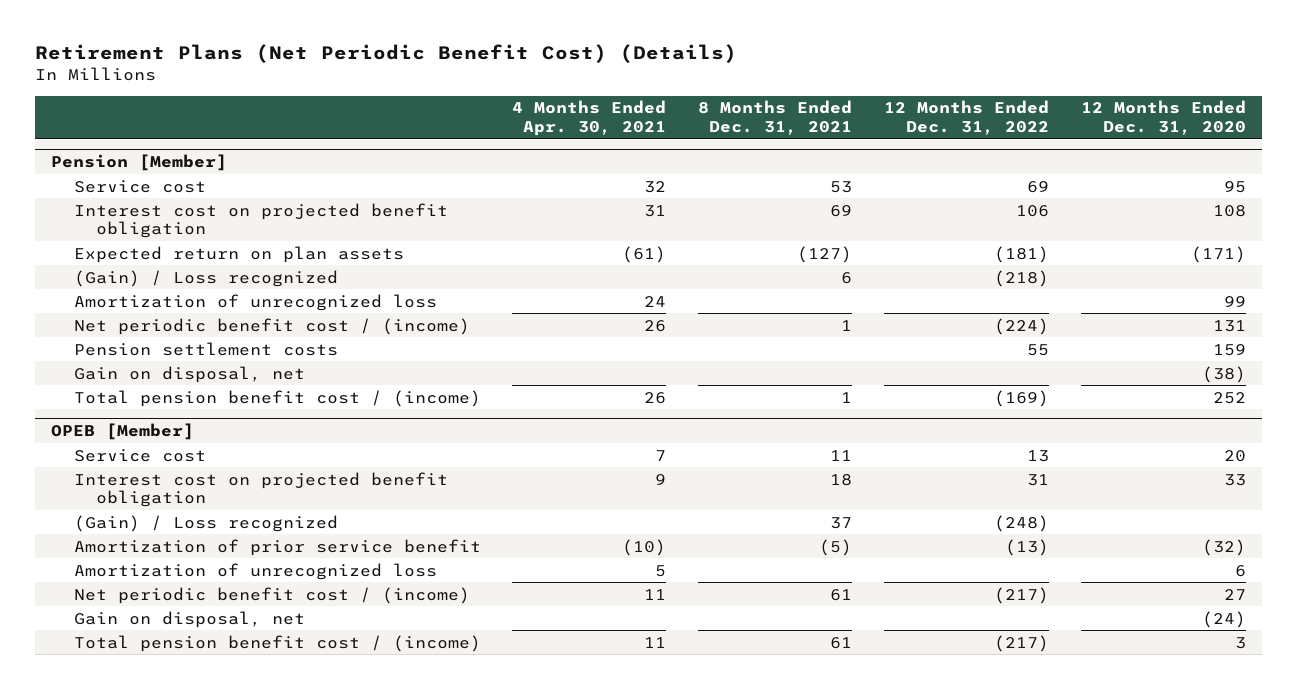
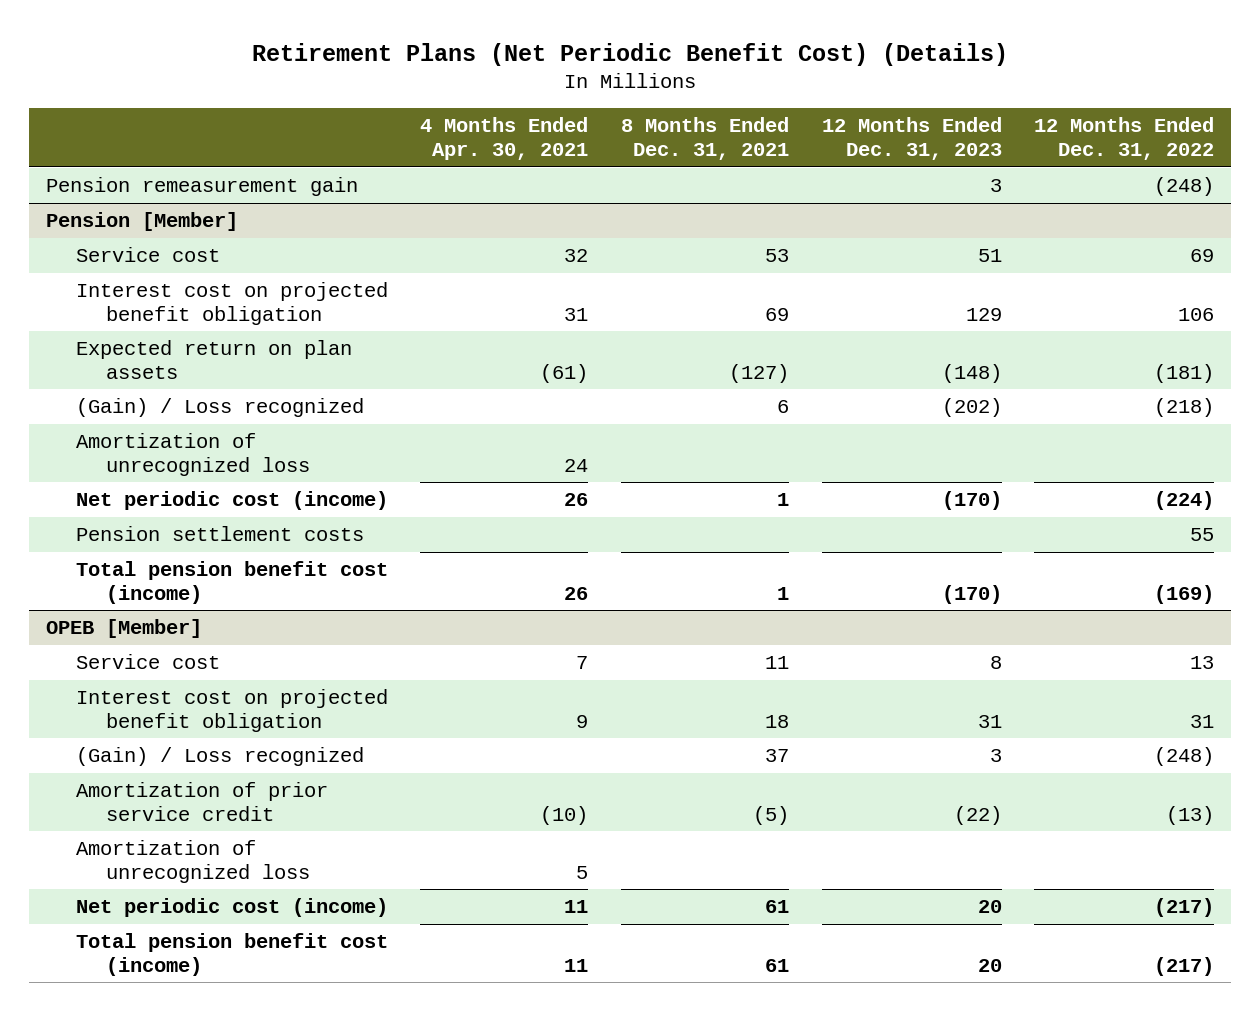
[1081,100,1247,136] 12 Months Ended Dec. 31, 2020 -> none
none -> [821,117,1002,161] 12 Months Ended Dec. 31, 2023
none -> [45,176,358,196] Pension remeasurement gain
[73,317,470,335] Net periodic benefit cost / (income) -> [75,490,388,510] Net periodic cost (income)
[73,365,305,383] Gain on disposal, net -> none
[73,389,481,407] Total pension benefit cost / (income) -> [75,560,388,604] Total pension benefit cost (income)
[73,538,481,556] Amortization of prior service benefit -> [75,781,328,821] Amortization of prior service credit
[73,610,305,628] Gain on disposal, net -> none
[73,586,470,604] Net periodic benefit cost / (income) -> [75,897,388,917] Net periodic cost (income)
[73,634,481,652] Total pension benefit cost / (income) -> [75,932,388,976] Total pension benefit cost (income)

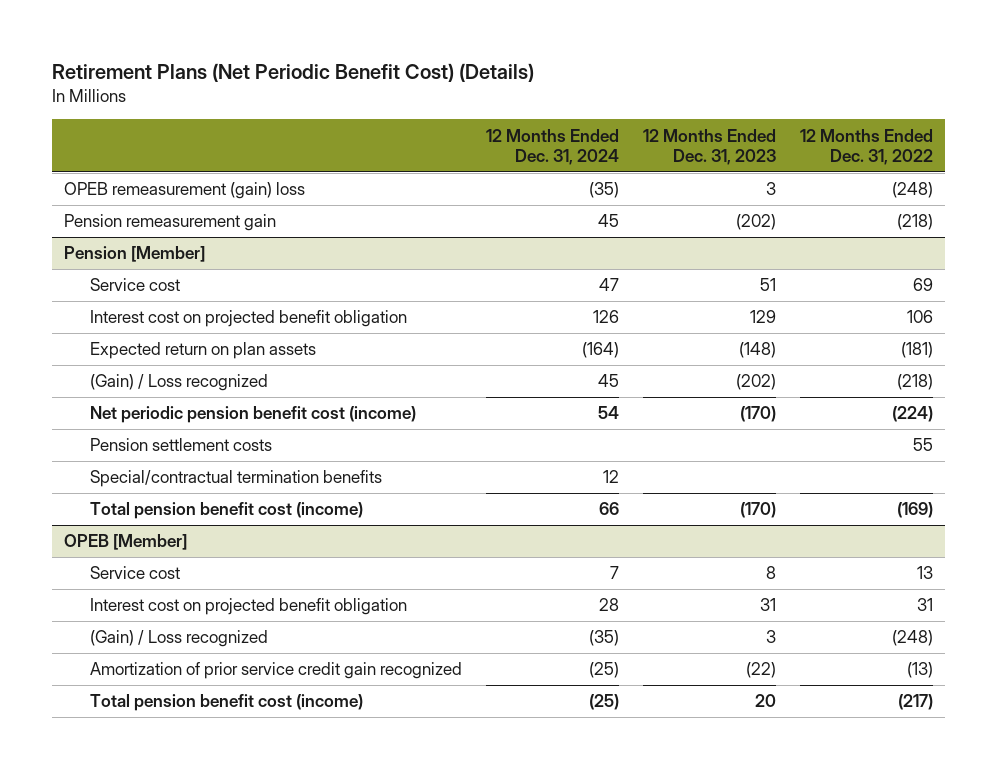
[420,117,589,161] 4 Months Ended Apr. 30, 2021 -> none
[620,117,789,161] 8 Months Ended Dec. 31, 2021 -> none
none -> [485,128,619,165] 12 Months Ended Dec. 31, 2024
none -> [63,182,305,200] OPEB remeasurement (gain) loss
[989,178,1002,192] 3 -> [736,214,777,231] (202)
[1154,176,1215,196] (248) -> [897,214,934,231] (218)
[75,432,310,476] Amortization of unrecognized loss -> none
[75,490,388,510] Net periodic cost (income) -> [89,406,416,424] Net periodic pension benefit cost (income)
none -> [89,470,382,488] Special/contractual termination benefits
[75,839,310,883] Amortization of unrecognized loss -> none
[75,897,388,917] Net periodic cost (income) -> none
[75,781,328,821] Amortization of prior service credit -> [89,662,462,680] Amortization of prior service credit gain recognized

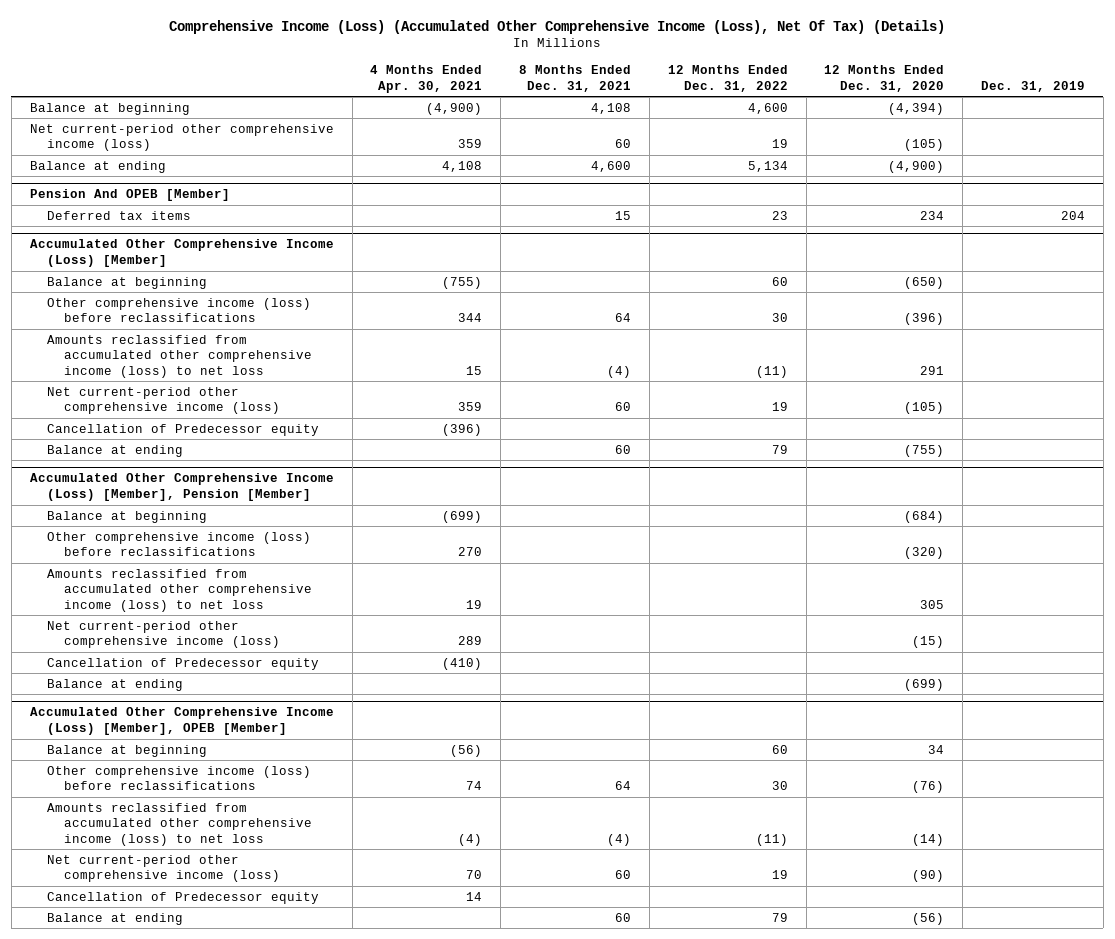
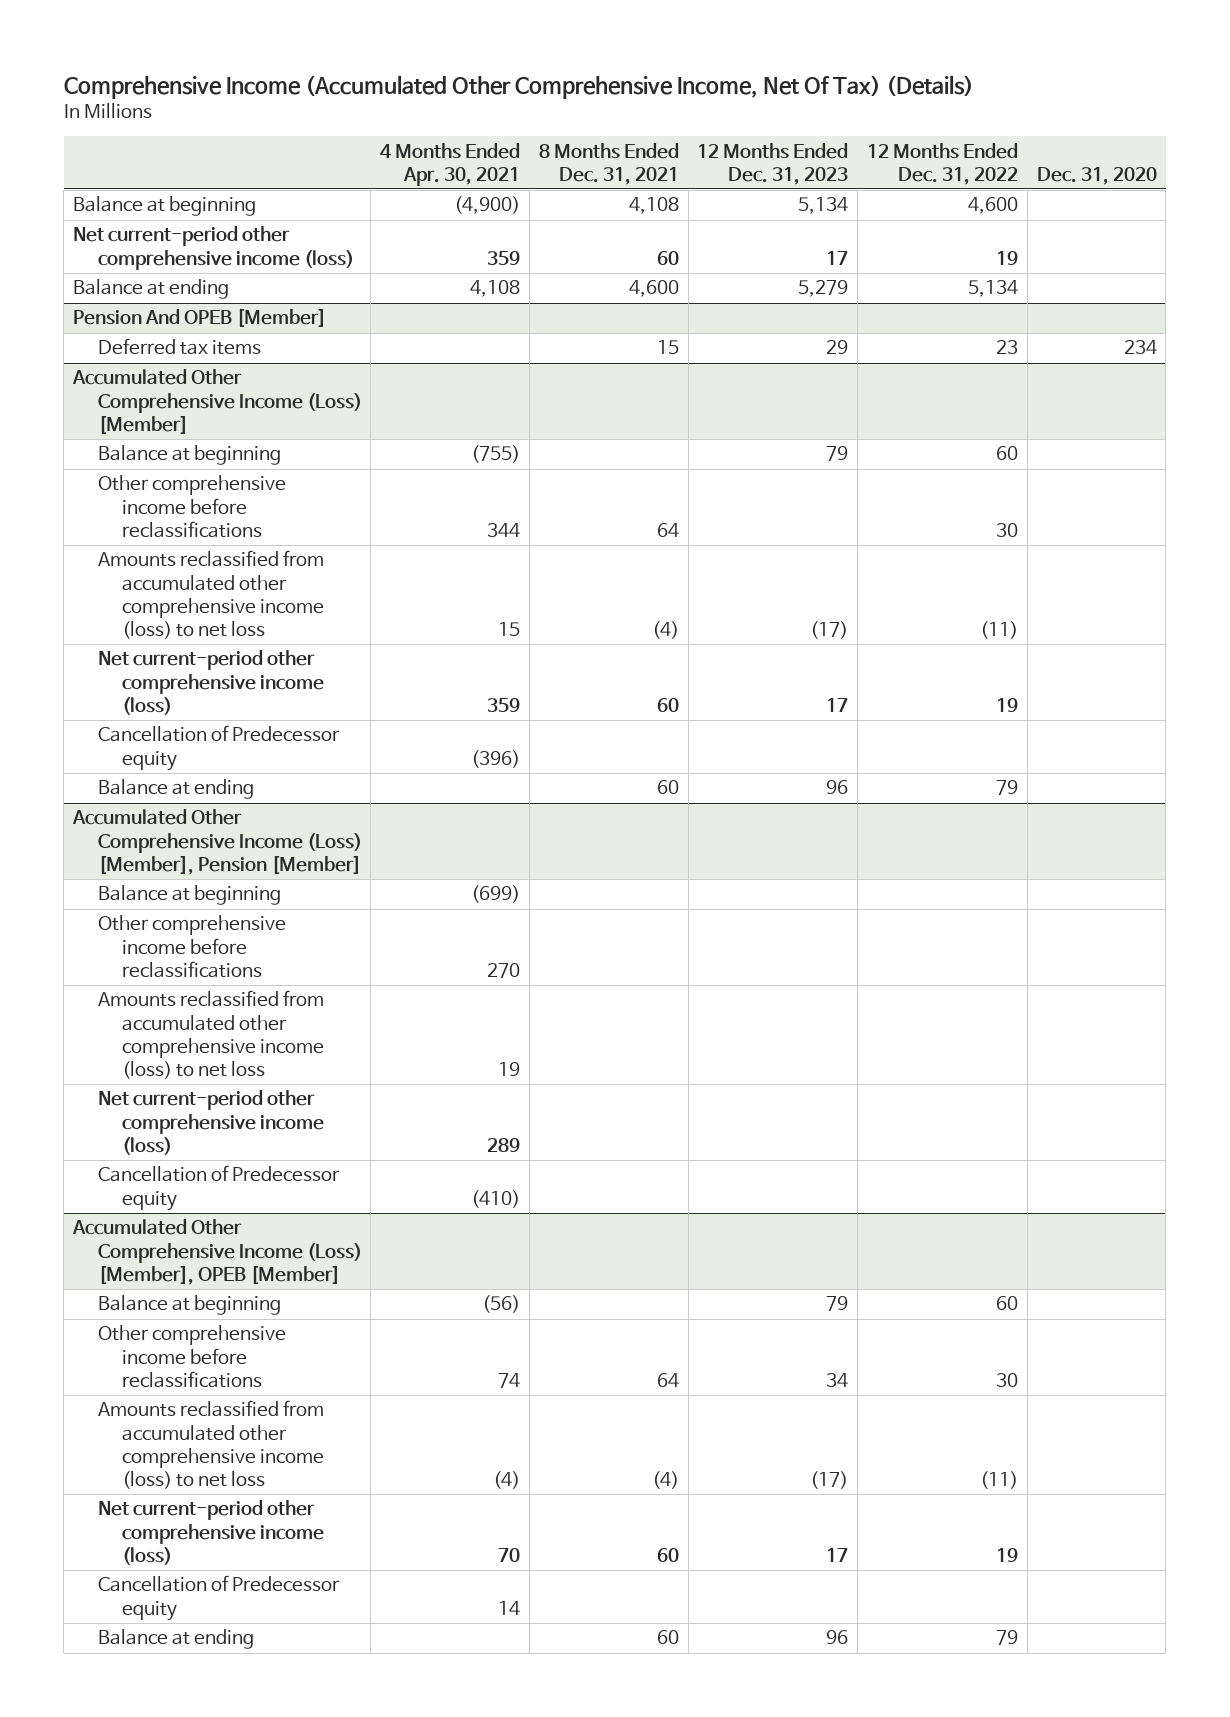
[169,19,946,34] Comprehensive Income (Loss) (Accumulated Other Comprehensive Income (Loss), Net Of Tax) (Details) -> [63,74,974,99] Comprehensive Income (Accumulated Other Comprehensive Income, Net Of Tax) (Details)
[824,65,945,92] 12 Months Ended Dec. 31, 2020 -> none
[981,80,1086,92] Dec. 31, 2019 -> none
none -> [697,142,849,185] 12 Months Ended Dec. 31, 2023
none -> [1036,166,1157,185] Dec. 31, 2020
[46,297,311,323] Other comprehensive income (loss) before reclassifications -> [97,475,286,538] Other comprehensive income before reclassifications
[46,531,311,557] Other comprehensive income (loss) before reclassifications -> [97,915,286,978] Other comprehensive income before reclassifications
[46,678,183,691] Balance at ending -> none
[46,765,311,791] Other comprehensive income (loss) before reclassifications -> [97,1325,286,1388] Other comprehensive income before reclassifications

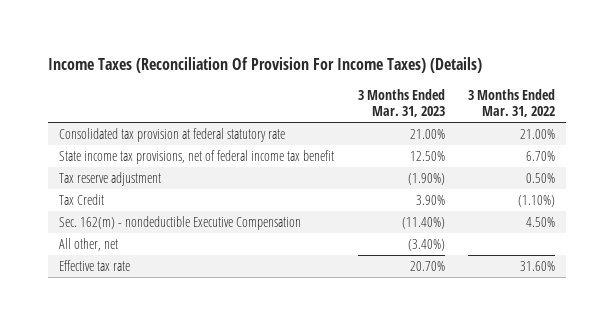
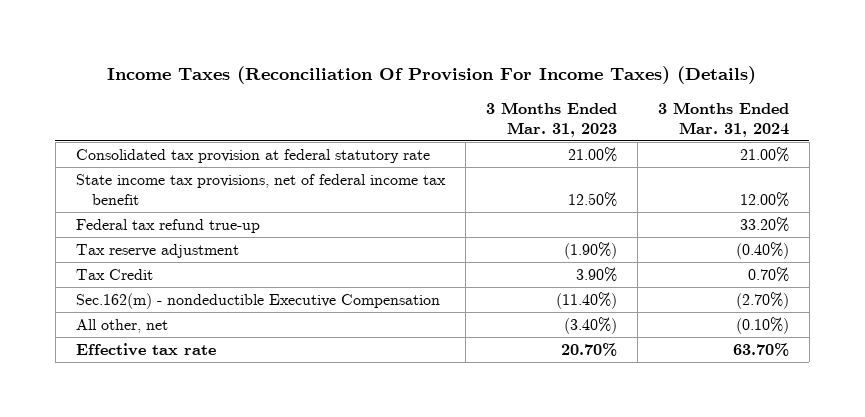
[467,88,555,118] 3 Months Ended Mar. 31, 2022 -> none
none -> [657,102,789,137] 3 Months Ended Mar. 31, 2024
none -> [75,219,260,234] Federal tax refund true-up
[59,215,302,230] Sec. 162(m) - nondeductible Executive Compensation -> [75,293,440,310] Sec.162(m) - nondeductible Executive Compensation

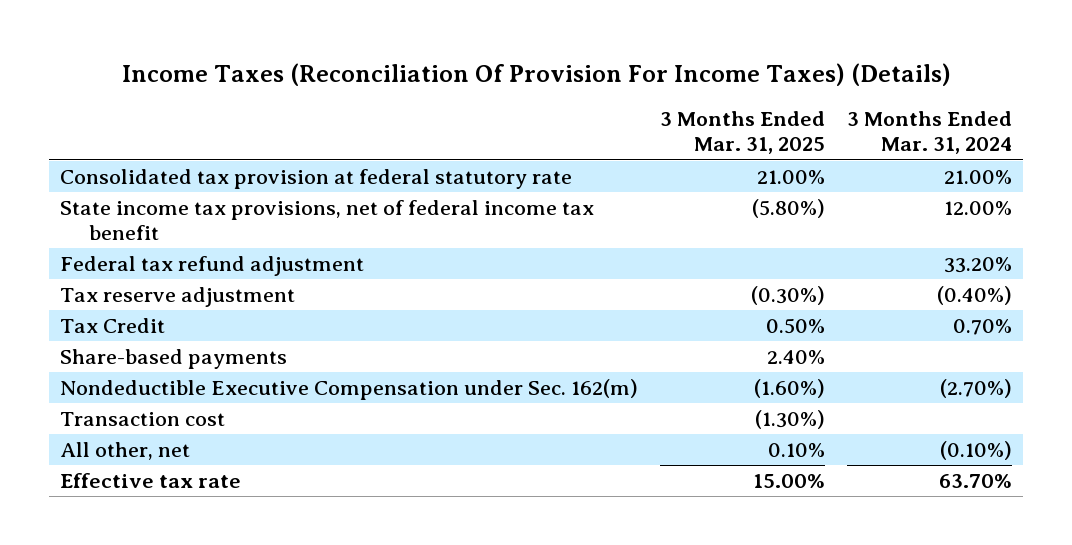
[485,102,617,137] 3 Months Ended Mar. 31, 2023 -> none
none -> [659,111,825,155] 3 Months Ended Mar. 31, 2025
[75,219,260,234] Federal tax refund true-up -> [60,255,365,276] Federal tax refund adjustment
none -> [60,348,288,369] Share-based payments
[75,293,440,310] Sec.162(m) - nondeductible Executive Compensation -> [60,378,639,400] Nondeductible Executive Compensation under Sec. 162(m)
none -> [60,411,226,426] Transaction cost

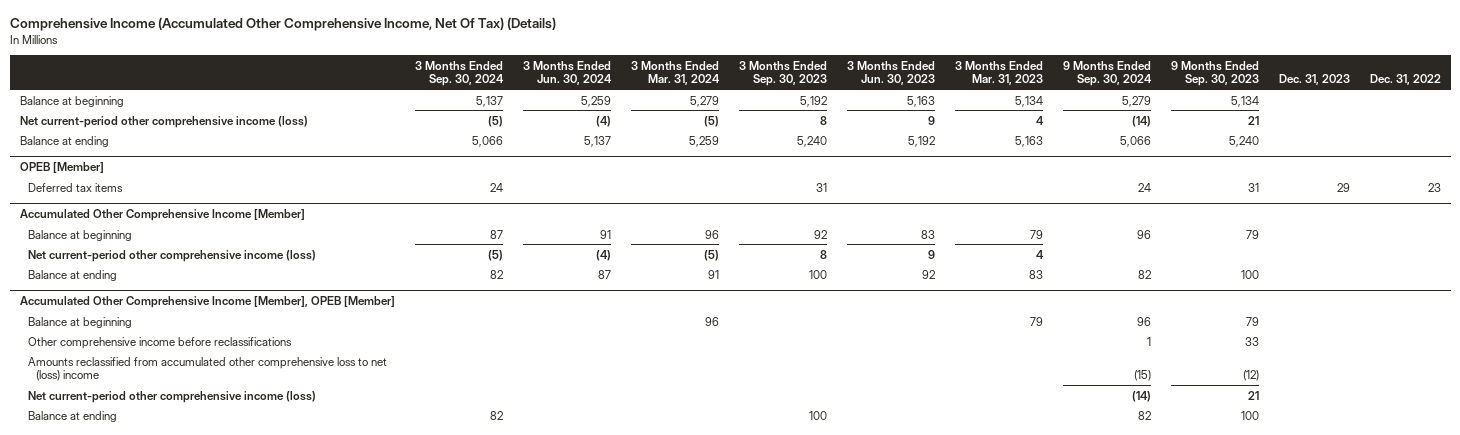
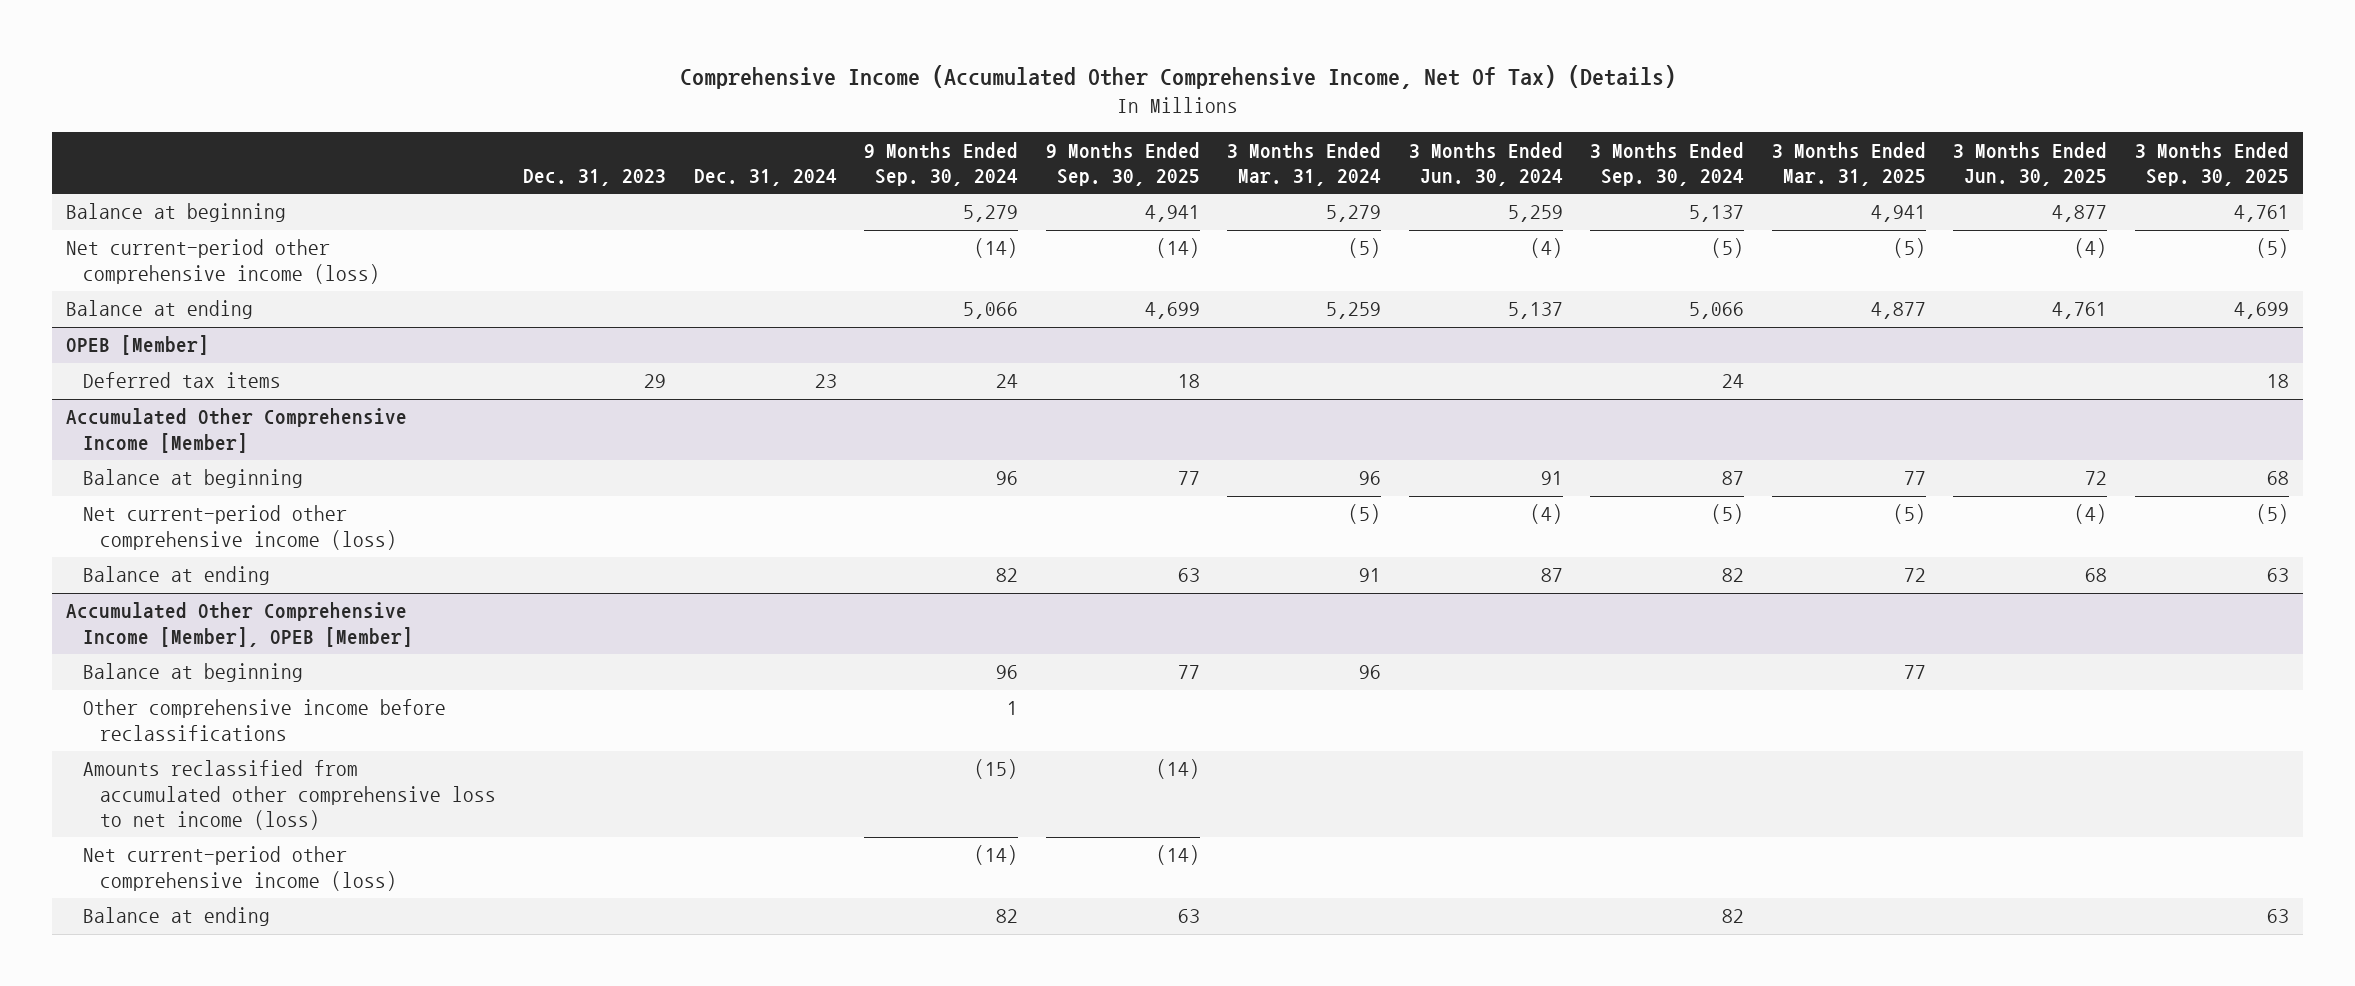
[738,60,827,87] 3 Months Ended Sep. 30, 2023 -> none
[846,60,935,86] 3 Months Ended Jun. 30, 2023 -> none
[954,60,1043,86] 3 Months Ended Mar. 31, 2023 -> none
[1170,60,1259,87] 9 Months Ended Sep. 30, 2023 -> none
[1369,74,1441,86] Dec. 31, 2022 -> none
none -> [693,168,837,186] Dec. 31, 2024
none -> [1045,141,1200,186] 9 Months Ended Sep. 30, 2025
none -> [1771,141,1926,186] 3 Months Ended Mar. 31, 2025
none -> [1953,141,2108,186] 3 Months Ended Jun. 30, 2025
none -> [2135,141,2290,186] 3 Months Ended Sep. 30, 2025
[27,356,387,382] Amounts reclassified from accumulated other comprehensive loss to net (loss) income -> [82,760,496,830] Amounts reclassified from accumulated other comprehensive loss to net income (loss)

